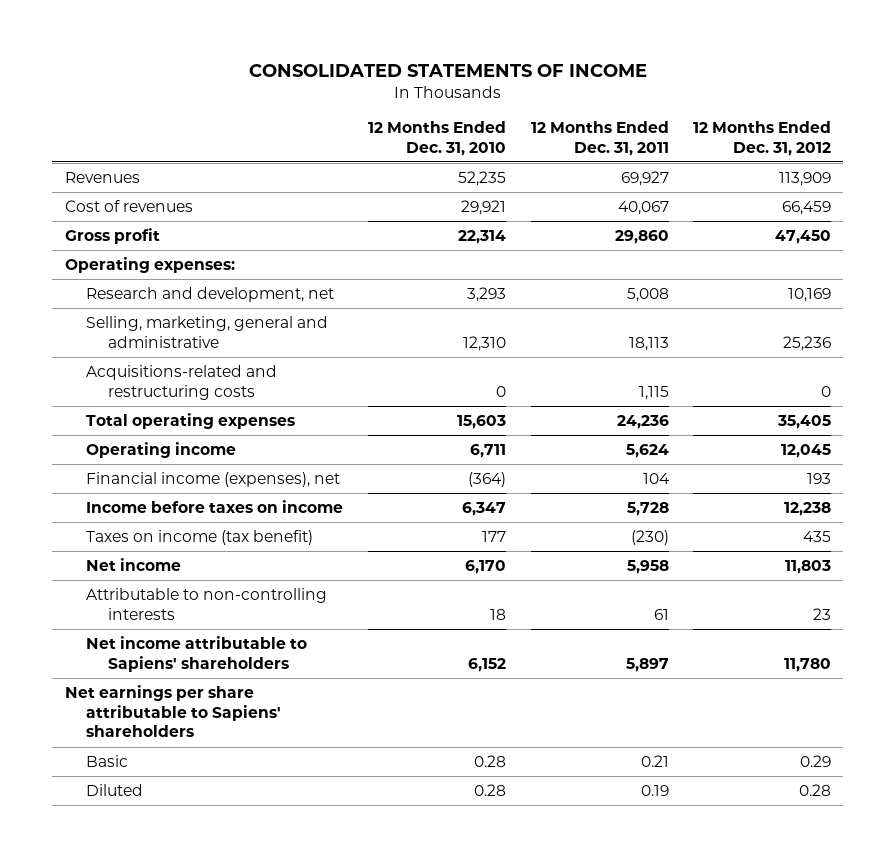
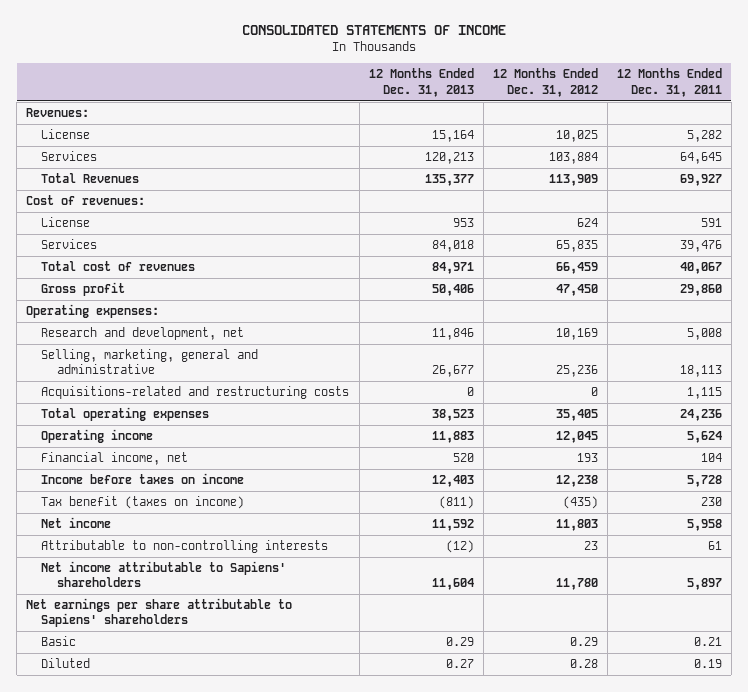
[368,121,507,156] 12 Months Ended Dec. 31, 2010 -> none
none -> [368,68,474,97] 12 Months Ended Dec. 31, 2013
none -> [26,108,90,118] Revenues:
none -> [41,129,91,140] License
none -> [41,151,98,162] Services
[64,172,140,184] Revenues -> [41,173,140,184] Total Revenues
none -> [26,195,146,206] Cost of revenues:
none -> [41,217,91,228] License
none -> [41,239,98,250] Services
[64,200,193,213] Cost of revenues -> [41,261,196,272] Total cost of revenues
[86,472,341,488] Financial income (expenses), net -> [41,452,189,466] Financial income, net
[86,530,314,546] Taxes on income (tax benefit) -> [41,496,245,510] Tax benefit (taxes on income)
[630,530,669,546] (230) -> [700,497,722,507] 230
[803,531,832,543] 435 -> [562,496,598,510] (435)

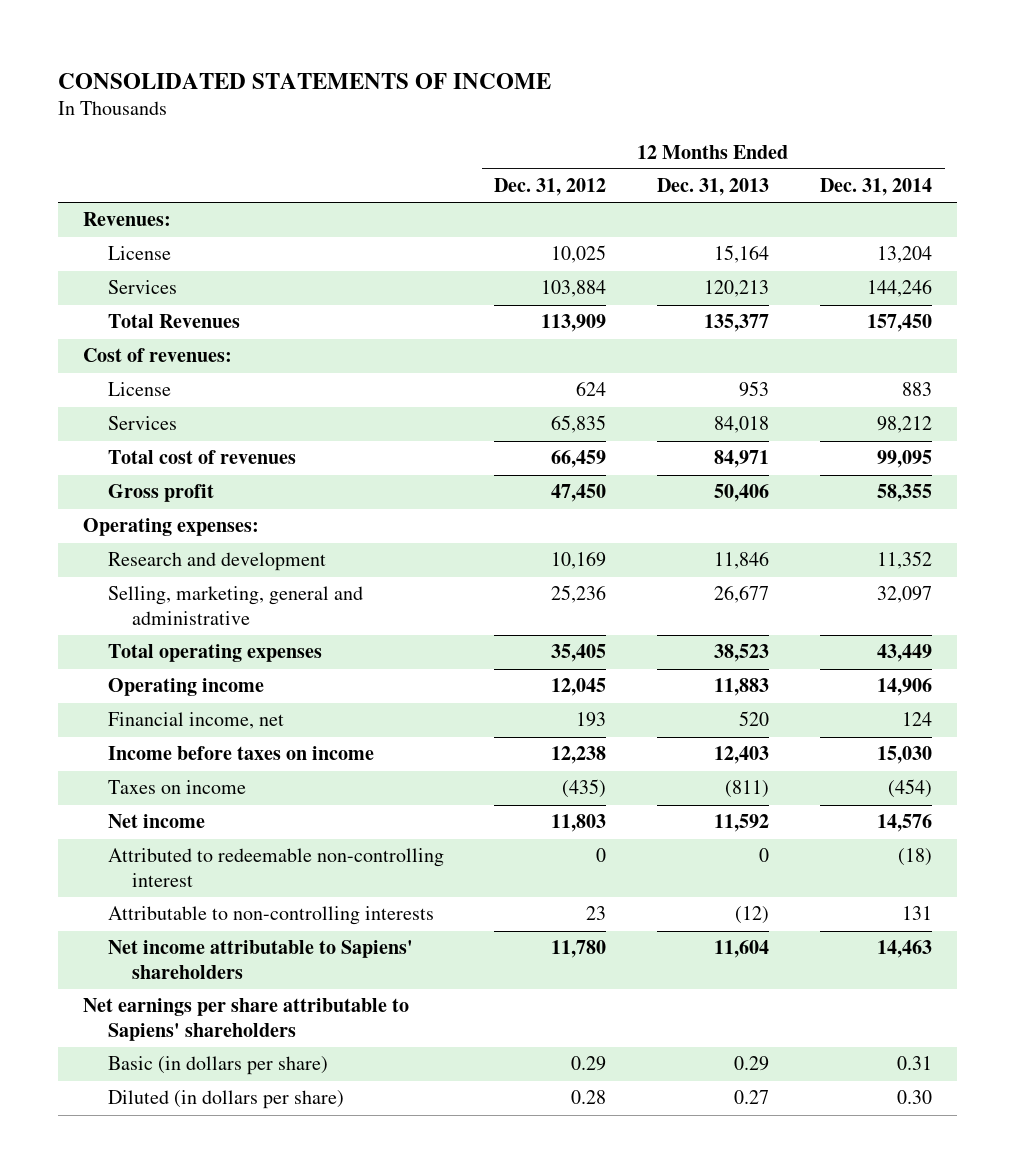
[616,68,722,97] 12 Months Ended Dec. 31, 2011 -> none
none -> [819,178,932,197] Dec. 31, 2014
[41,327,245,341] Research and development, net -> [107,552,326,572] Research and development
[41,386,350,400] Acquisitions-related and restructuring costs -> none
[41,496,245,510] Tax benefit (taxes on income) -> [107,780,246,795] Taxes on income
none -> [107,848,444,888] Attributed to redeemable non-controlling interest
[41,636,77,647] Basic -> [107,1056,328,1076] Basic (in dollars per share)
[41,658,91,669] Diluted -> [107,1090,344,1110] Diluted (in dollars per share)

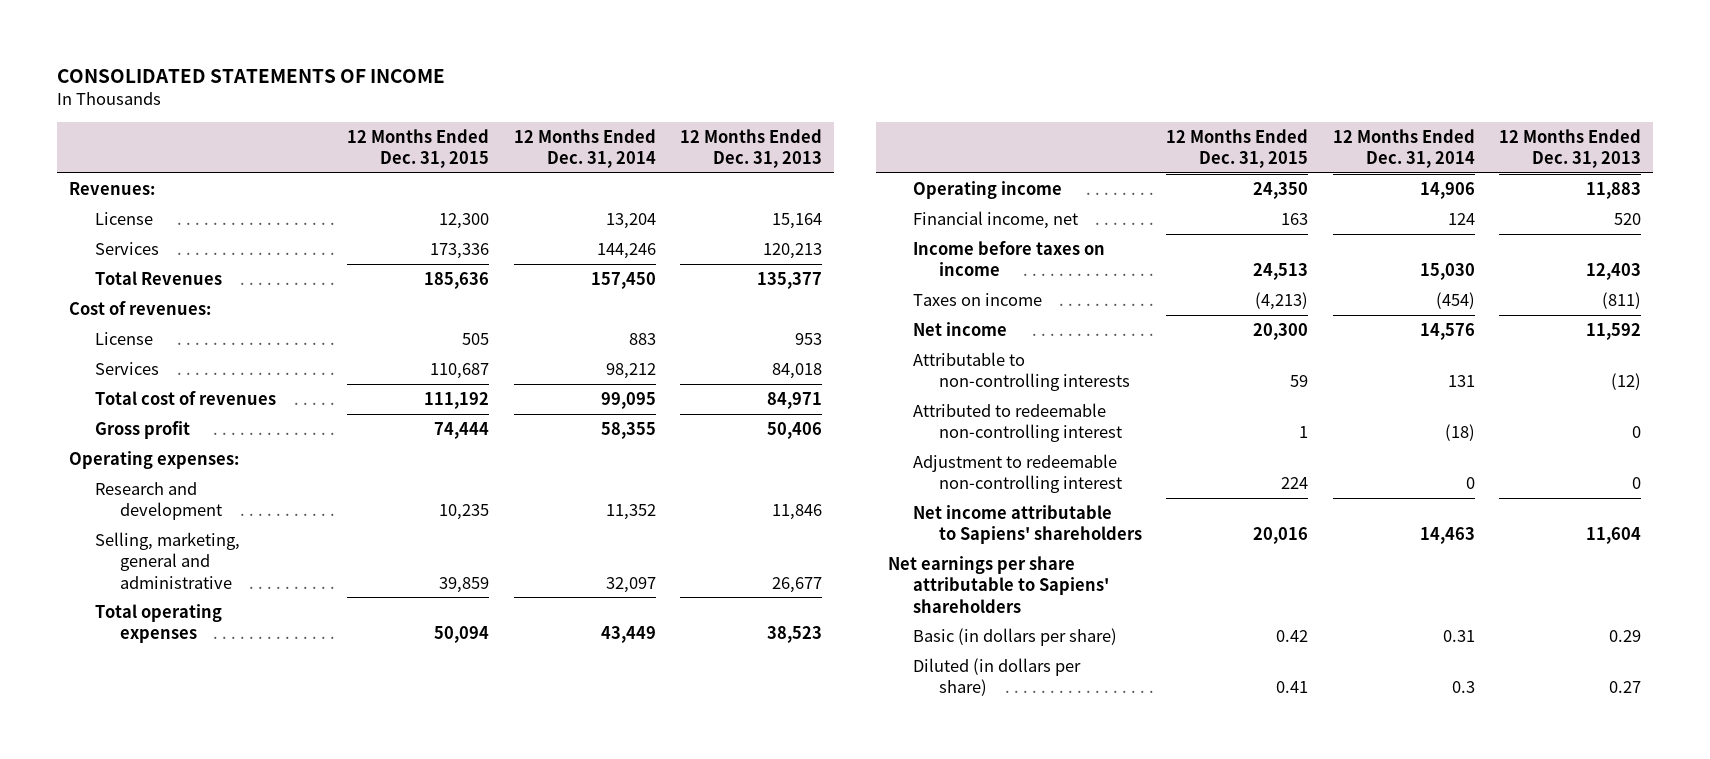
[494,178,607,197] Dec. 31, 2012 -> none
none -> [347,128,490,169] 12 Months Ended Dec. 31, 2015
[107,848,444,888] Attributed to redeemable non-controlling interest -> [913,402,1122,443] Attributed to redeemable non-controlling interest
none -> [913,453,1122,494] Adjustment to redeemable non-controlling interest
[896,1090,932,1105] 0.30 -> [1451,681,1475,694] 0.3

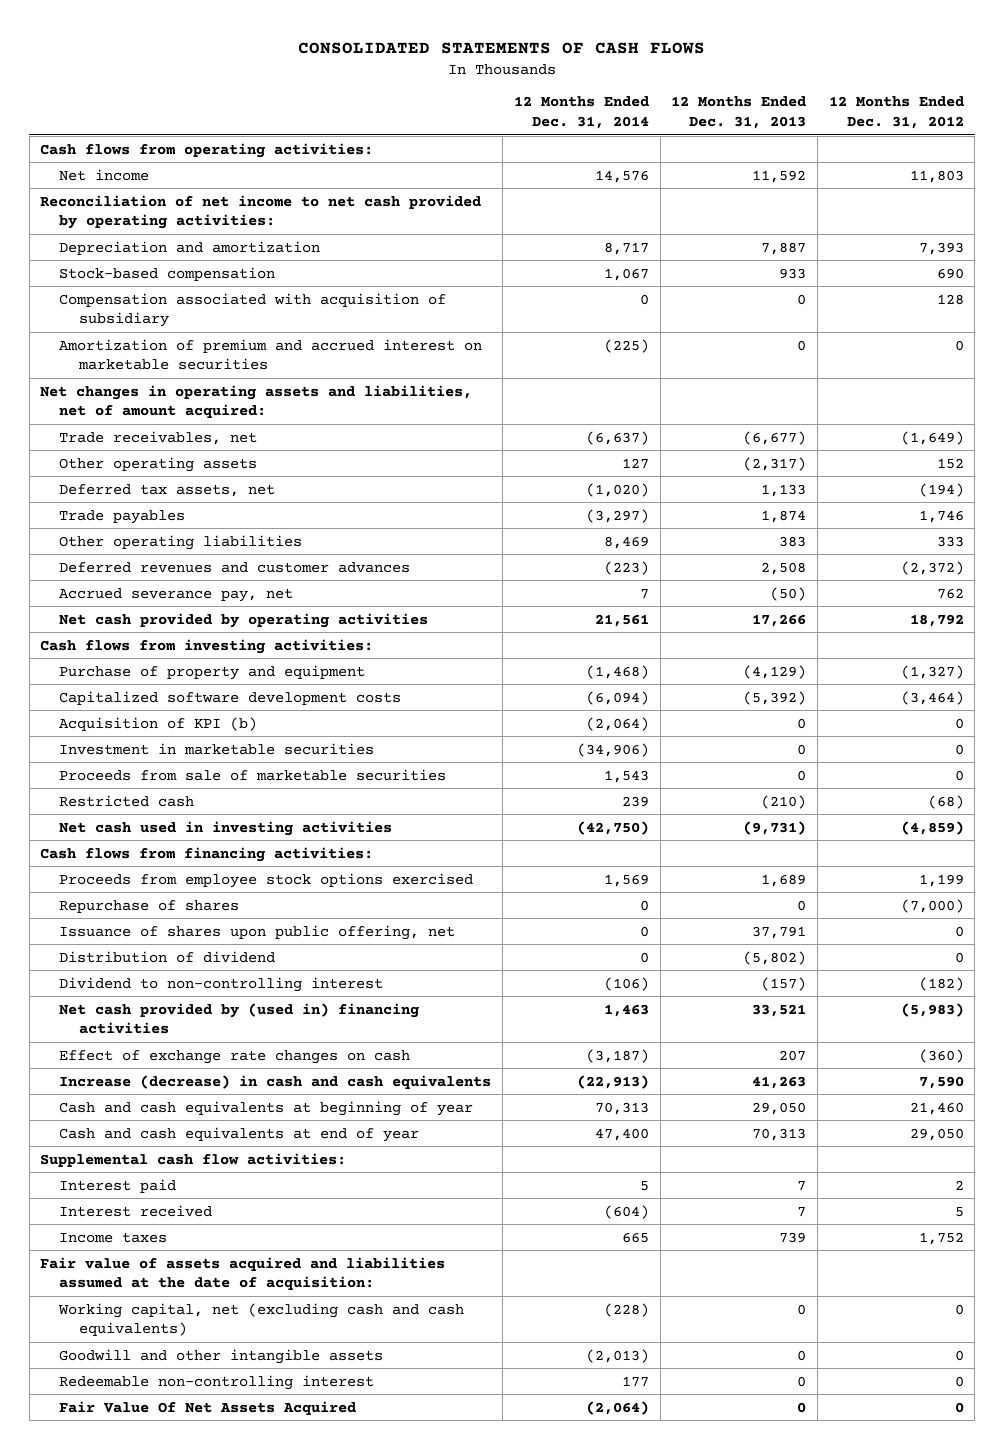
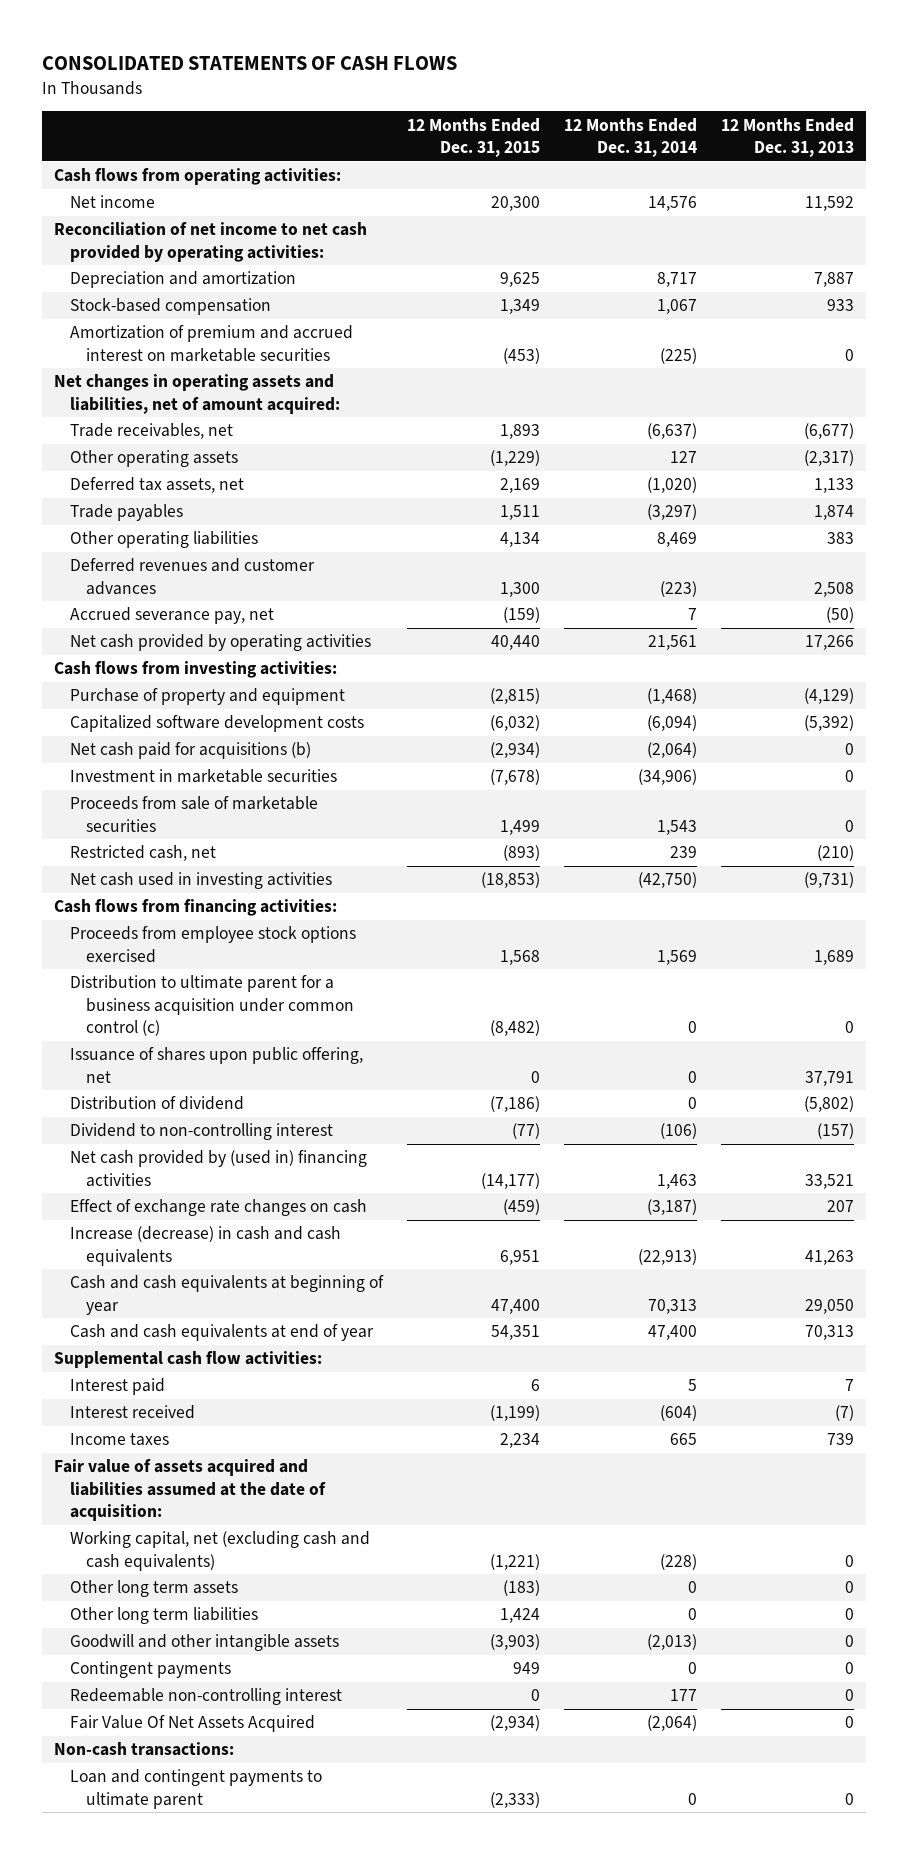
[828,96,964,130] 12 Months Ended Dec. 31, 2012 -> none
none -> [406,117,540,158] 12 Months Ended Dec. 31, 2015
[59,292,447,328] Compensation associated with acquisition of subsidiary -> none
[59,716,258,731] Acquisition of KPI (b) -> [70,742,312,760] Net cash paid for acquisitions (b)
[59,794,195,807] Restricted cash -> [70,845,217,862] Restricted cash, net
[59,899,240,913] Repurchase of shares -> none
none -> [70,975,354,1037] Distribution to ultimate parent for a business acquisition under common control (c)
[797,1206,807,1217] 7 -> [834,1405,854,1422] (7)
none -> [70,1580,239,1598] Other long term assets
none -> [70,1607,259,1625] Other long term liabilities
none -> [70,1661,232,1679] Contingent payments
none -> [54,1742,235,1757] Non-cash transactions:
none -> [70,1769,323,1809] Loan and contingent payments to ultimate parent

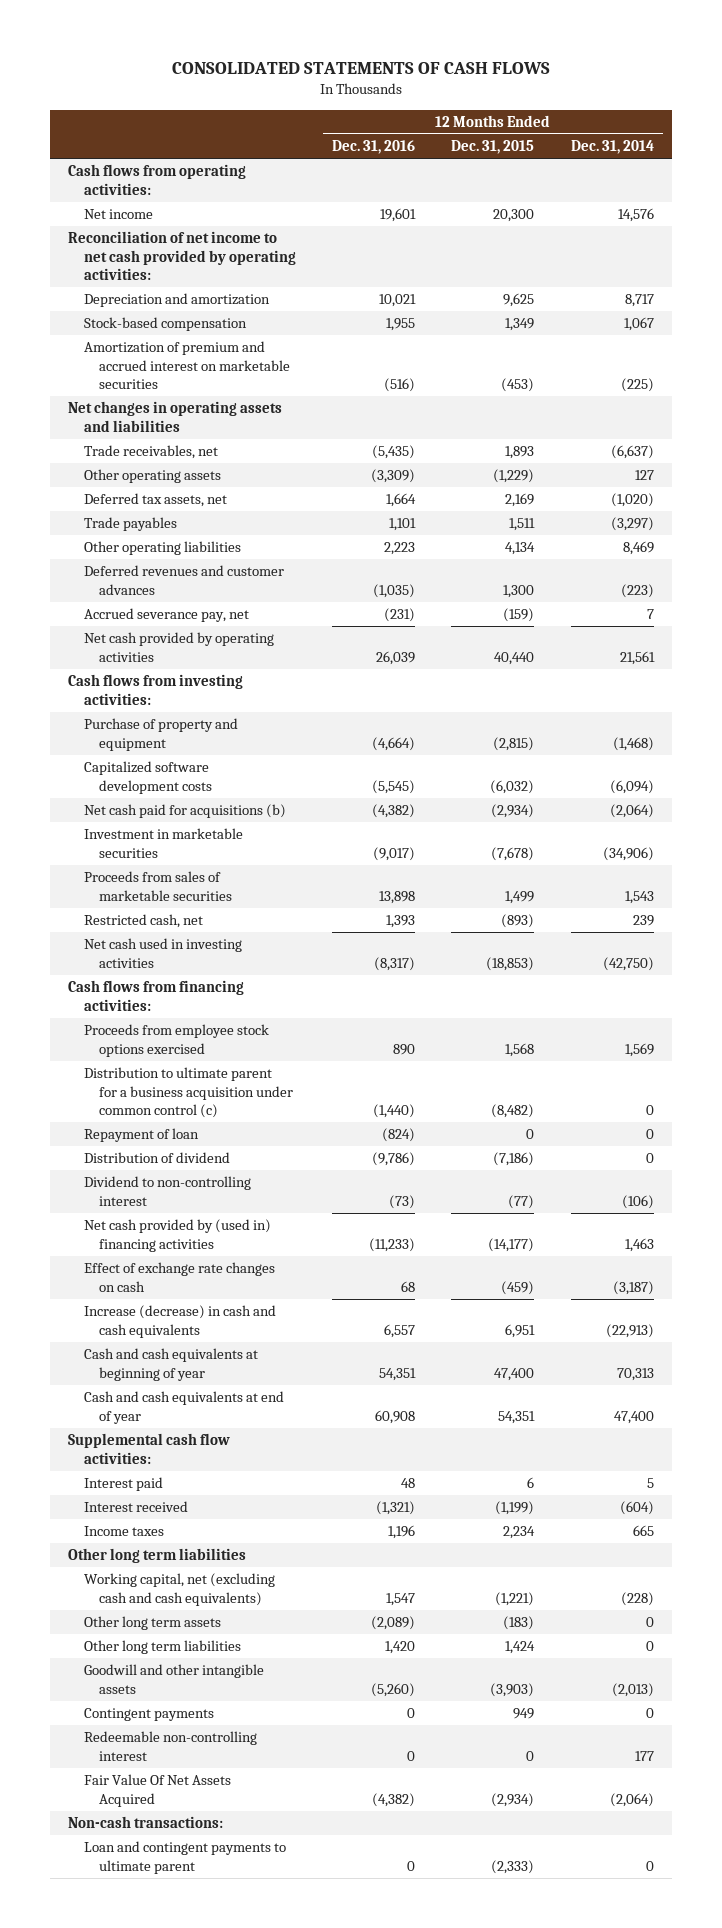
[720,117,854,158] 12 Months Ended Dec. 31, 2013 -> none
none -> [332,140,416,155] Dec. 31, 2016
[54,374,341,414] Net changes in operating assets and liabilities, net of amount acquired: -> [68,401,283,432] Net changes in operating assets and liabilities
[70,796,319,832] Proceeds from sale of marketable securities -> [83,871,233,901] Proceeds from sales of marketable securities
[70,1047,364,1083] Issuance of shares upon public offering, net -> none
none -> [83,1128,199,1143] Repayment of loan
[54,1459,327,1522] Fair value of assets acquired and liabilities assumed at the date of acquisition: -> [68,1548,247,1564] Other long term liabilities

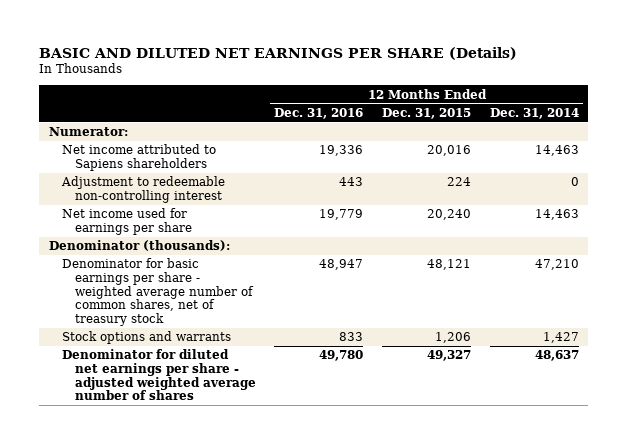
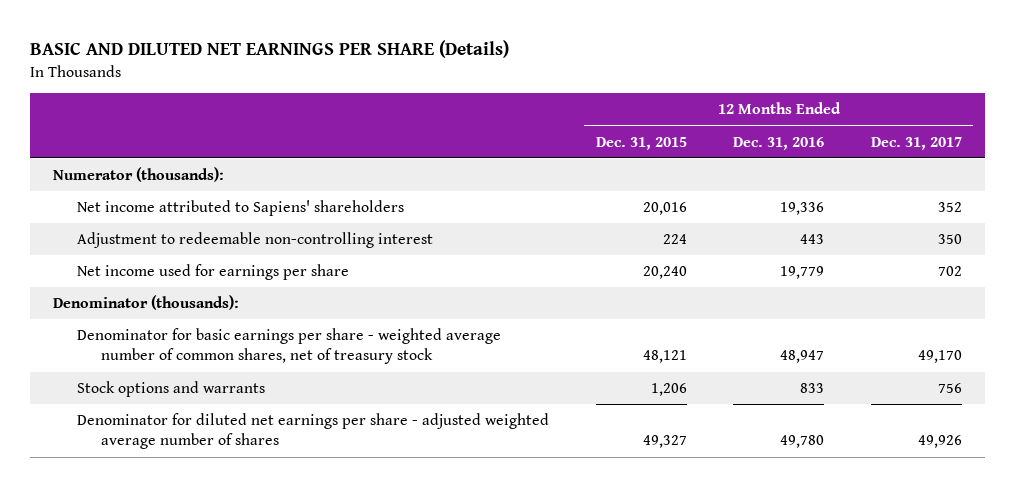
[489,107,579,119] Dec. 31, 2014 -> none
none -> [870,136,962,150] Dec. 31, 2017
[48,127,128,137] Numerator: -> [53,167,225,183] Numerator (thousands):
[61,144,216,172] Net income attributed to Sapiens shareholders -> [77,200,405,217] Net income attributed to Sapiens' shareholders

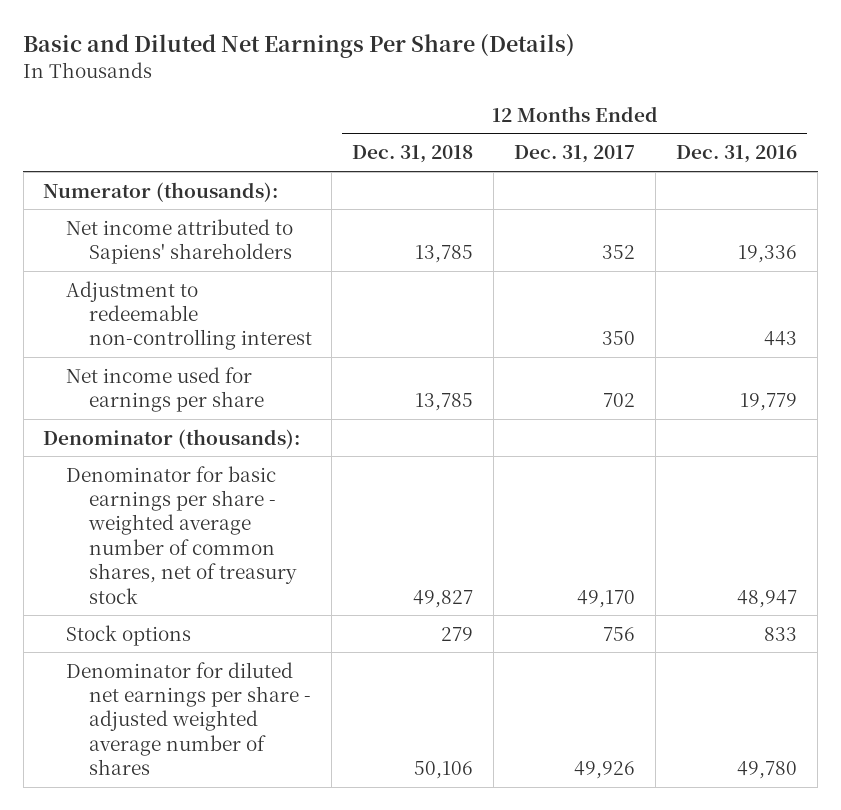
[29,40,509,59] BASIC AND DILUTED NET EARNINGS PER SHARE (Details) -> [23,34,576,59] Basic and Diluted Net Earnings Per Share (Details)
[595,136,687,150] Dec. 31, 2015 -> none
none -> [352,145,474,164] Dec. 31, 2018
[77,381,266,398] Stock options and warrants -> [65,624,191,646] Stock options

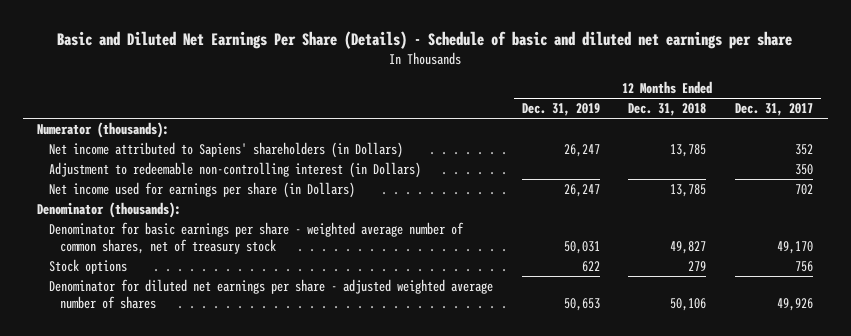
[23,34,576,59] Basic and Diluted Net Earnings Per Share (Details) -> [57,30,793,49] Basic and Diluted Net Earnings Per Share (Details) - Schedule of basic and diluted net earnings per share
[676,145,798,164] Dec. 31, 2016 -> none
none -> [521,103,600,117] Dec. 31, 2019
[65,218,293,264] Net income attributed to Sapiens' shareholders -> [48,142,403,159] Net income attributed to Sapiens' shareholders (in Dollars)
[65,280,312,351] Adjustment to redeemable non-controlling interest -> [48,162,421,179] Adjustment to redeemable non-controlling interest (in Dollars)
[65,366,264,412] Net income used for earnings per share -> [48,182,355,199] Net income used for earnings per share (in Dollars)

